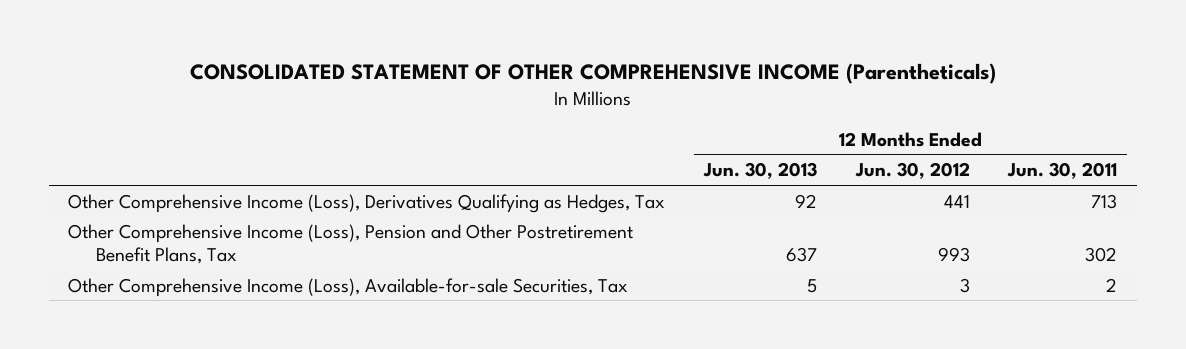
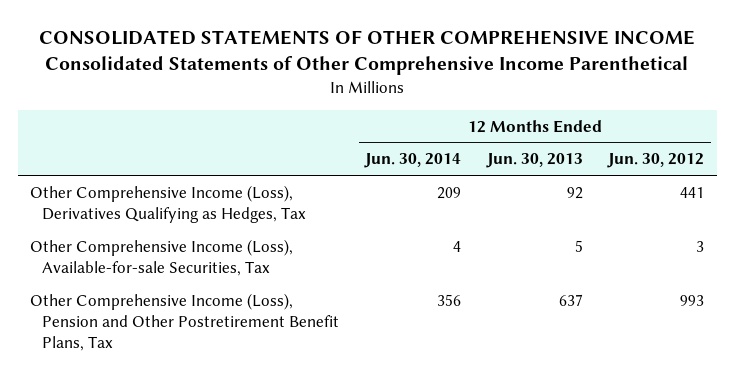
[189,63,996,85] CONSOLIDATED STATEMENT OF OTHER COMPREHENSIVE INCOME (Parentheticals) -> [39,29,696,76] CONSOLIDATED STATEMENTS OF OTHER COMPREHENSIVE INCOME Consolidated Statements of Other Comprehensive Income Parenthetical
[1007,162,1118,180] Jun. 30, 2011 -> none
none -> [364,153,462,169] Jun. 30, 2014
[68,223,634,265] Other Comprehensive Income (Loss), Pension and Other Postretirement Benefit Plans, Tax -> [30,292,340,352] Other Comprehensive Income (Loss), Pension and Other Postretirement Benefit Plans, Tax

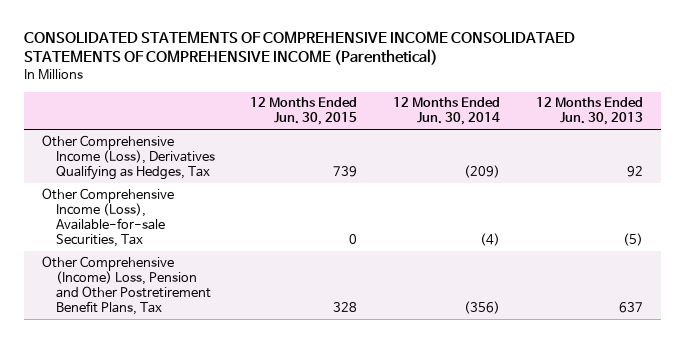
[39,29,696,76] CONSOLIDATED STATEMENTS OF OTHER COMPREHENSIVE INCOME Consolidated Statements of Other Comprehensive Income Parenthetical -> [23,31,575,66] CONSOLIDATED STATEMENTS OF COMPREHENSIVE INCOME CONSOLIDATAED STATEMENTS OF COMPREHENSIVE INCOME (Parenthetical)
[607,153,705,169] Jun. 30, 2012 -> none
none -> [250,97,358,126] 12 Months Ended Jun. 30, 2015
[437,186,462,199] 209 -> [464,164,501,178] (209)
[453,240,462,252] 4 -> [480,233,501,247] (4)
[574,239,583,252] 5 -> [622,233,643,247] (5)
[30,292,340,352] Other Comprehensive Income (Loss), Pension and Other Postretirement Benefit Plans, Tax -> [41,255,211,316] Other Comprehensive (Income) Loss, Pension and Other Postretirement Benefit Plans, Tax
[437,293,462,306] 356 -> [464,301,501,315] (356)

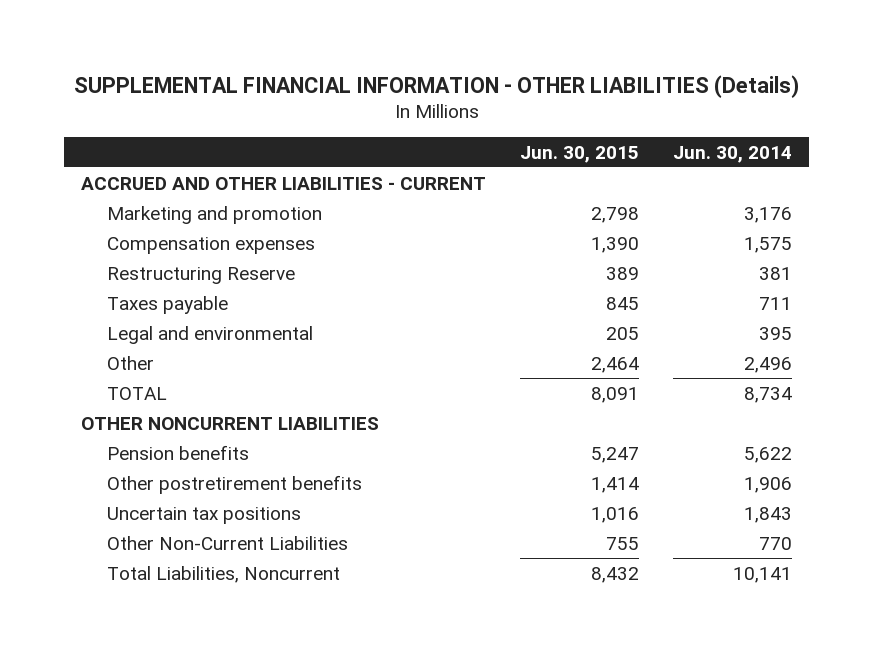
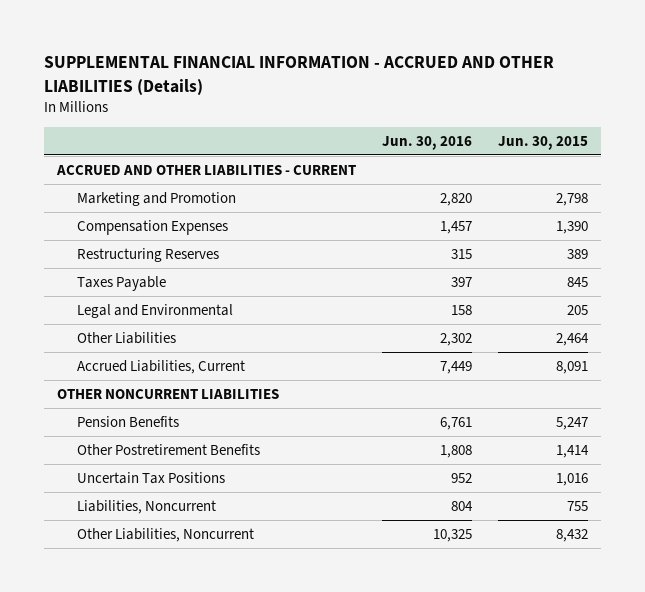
[73,74,799,98] SUPPLEMENTAL FINANCIAL INFORMATION - OTHER LIABILITIES (Details) -> [44,55,555,95] SUPPLEMENTAL FINANCIAL INFORMATION - ACCRUED AND OTHER LIABILITIES (Details)
[673,145,793,163] Jun. 30, 2014 -> none
none -> [382,136,473,151] Jun. 30, 2016
[107,205,323,224] Marketing and promotion -> [76,191,236,206] Marketing and Promotion
[107,236,316,254] Compensation expenses -> [76,219,228,235] Compensation Expenses
[107,266,296,284] Restructuring Reserve -> [76,247,219,262] Restructuring Reserves
[107,295,229,314] Taxes payable -> [76,275,166,291] Taxes Payable
[107,325,314,344] Legal and environmental -> [76,303,233,318] Legal and Environmental
[107,355,155,370] Other -> [76,331,176,344] Other Liabilities
[107,386,168,400] TOTAL -> [76,359,245,374] Accrued Liabilities, Current
[107,444,250,460] Pension benefits -> [76,415,179,427] Pension Benefits
[107,474,363,494] Other postretirement benefits -> [76,443,260,455] Other Postretirement Benefits
[107,506,302,524] Uncertain tax positions -> [76,471,225,484] Uncertain Tax Positions
[107,535,349,550] Other Non-Current Liabilities -> [76,499,216,514] Liabilities, Noncurrent
[107,565,341,583] Total Liabilities, Noncurrent -> [76,527,254,542] Other Liabilities, Noncurrent

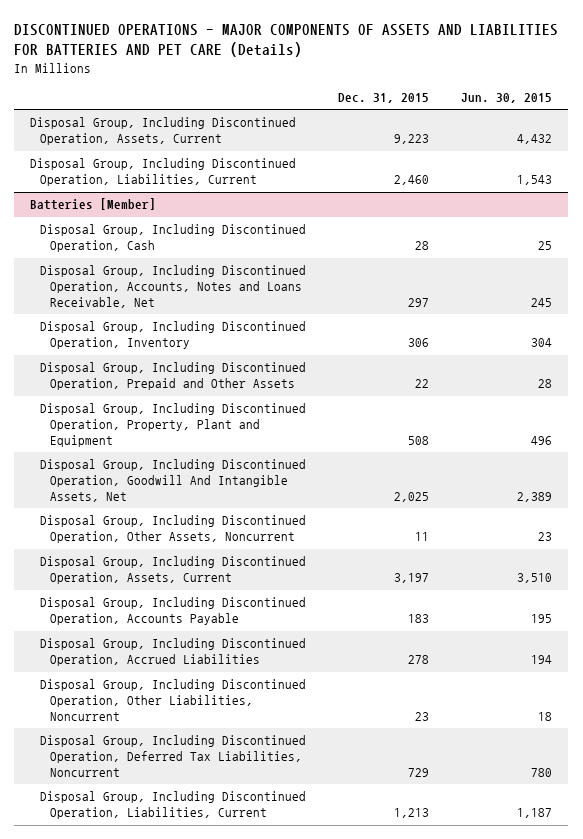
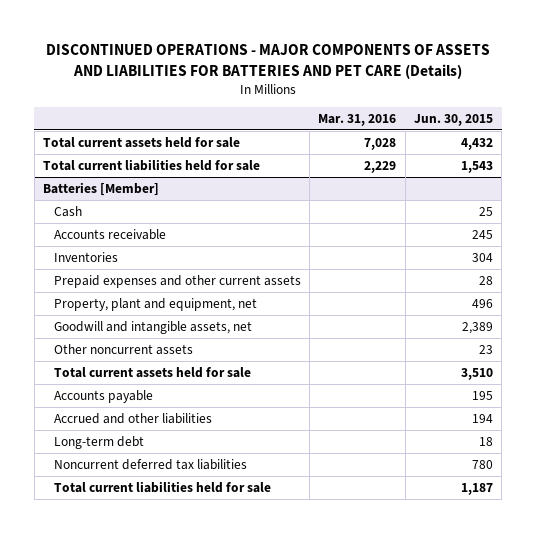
[338,92,430,103] Dec. 31, 2015 -> none
none -> [318,113,397,126] Mar. 31, 2016
[30,117,297,146] Disposal Group, Including Discontinued Operation, Assets, Current -> [43,136,241,148] Total current assets held for sale
[30,158,297,187] Disposal Group, Including Discontinued Operation, Liabilities, Current -> [43,158,261,171] Total current liabilities held for sale
[40,224,307,253] Disposal Group, Including Discontinued Operation, Cash -> [53,205,82,217] Cash
[40,265,307,309] Disposal Group, Including Discontinued Operation, Accounts, Notes and Loans Receivable, Net -> [53,228,166,240] Accounts receivable
[40,321,307,350] Disposal Group, Including Discontinued Operation, Inventory -> [53,251,118,262] Inventories
[40,362,307,391] Disposal Group, Including Discontinued Operation, Prepaid and Other Assets -> [53,274,301,288] Prepaid expenses and other current assets
[40,403,307,448] Disposal Group, Including Discontinued Operation, Property, Plant and Equipment -> [53,297,257,311] Property, plant and equipment, net
[40,459,307,503] Disposal Group, Including Discontinued Operation, Goodwill And Intangible Assets, Net -> [53,320,252,334] Goodwill and intangible assets, net
[40,515,307,544] Disposal Group, Including Discontinued Operation, Other Assets, Noncurrent -> [53,343,193,355] Other noncurrent assets
[40,556,307,585] Disposal Group, Including Discontinued Operation, Assets, Current -> [53,366,251,378] Total current assets held for sale
[40,597,307,626] Disposal Group, Including Discontinued Operation, Accounts Payable -> [53,389,153,403] Accounts payable
[40,638,307,667] Disposal Group, Including Discontinued Operation, Accrued Liabilities -> [53,412,212,424] Accrued and other liabilities
[40,679,307,722] Disposal Group, Including Discontinued Operation, Other Liabilities, Noncurrent -> [53,435,144,449] Long-term debt
[40,735,307,778] Disposal Group, Including Discontinued Operation, Deferred Tax Liabilities, Noncurrent -> [53,458,247,470] Noncurrent deferred tax liabilities
[40,791,307,820] Disposal Group, Including Discontinued Operation, Liabilities, Current -> [53,480,271,493] Total current liabilities held for sale

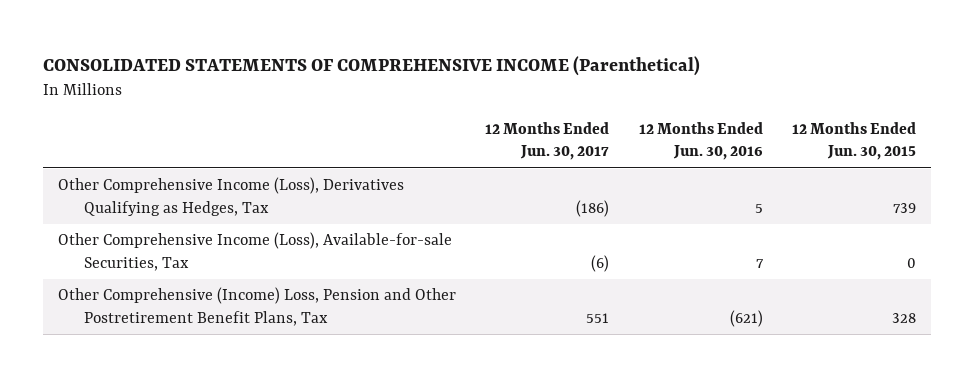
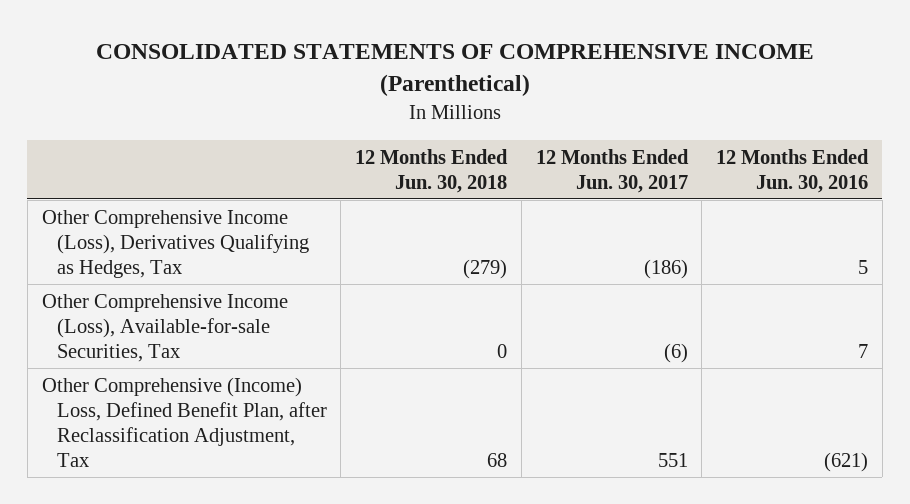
[791,122,916,161] 12 Months Ended Jun. 30, 2015 -> none
none -> [355,148,509,193] 12 Months Ended Jun. 30, 2018
[57,287,456,326] Other Comprehensive (Income) Loss, Pension and Other Postretirement Benefit Plans, Tax -> [41,376,327,467] Other Comprehensive (Income) Loss, Defined Benefit Plan, after Reclassification Adjustment, Tax

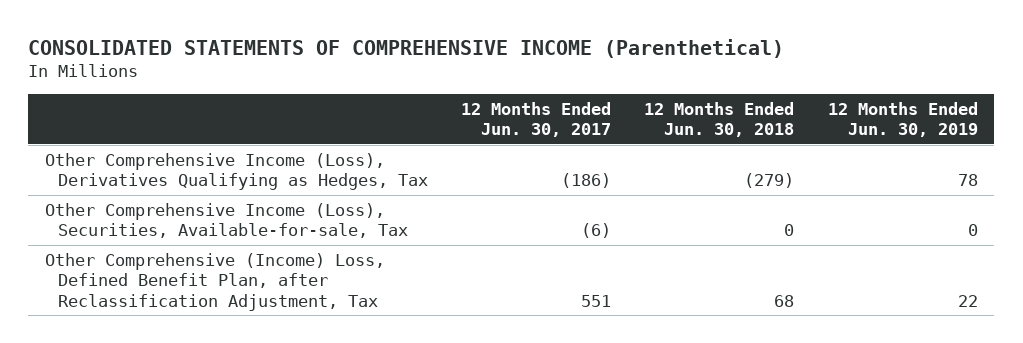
[716,148,870,193] 12 Months Ended Jun. 30, 2016 -> none
none -> [827,101,978,138] 12 Months Ended Jun. 30, 2019
[41,293,288,362] Other Comprehensive Income (Loss), Available-for-sale Securities, Tax -> [45,202,409,239] Other Comprehensive Income (Loss), Securities, Available-for-sale, Tax

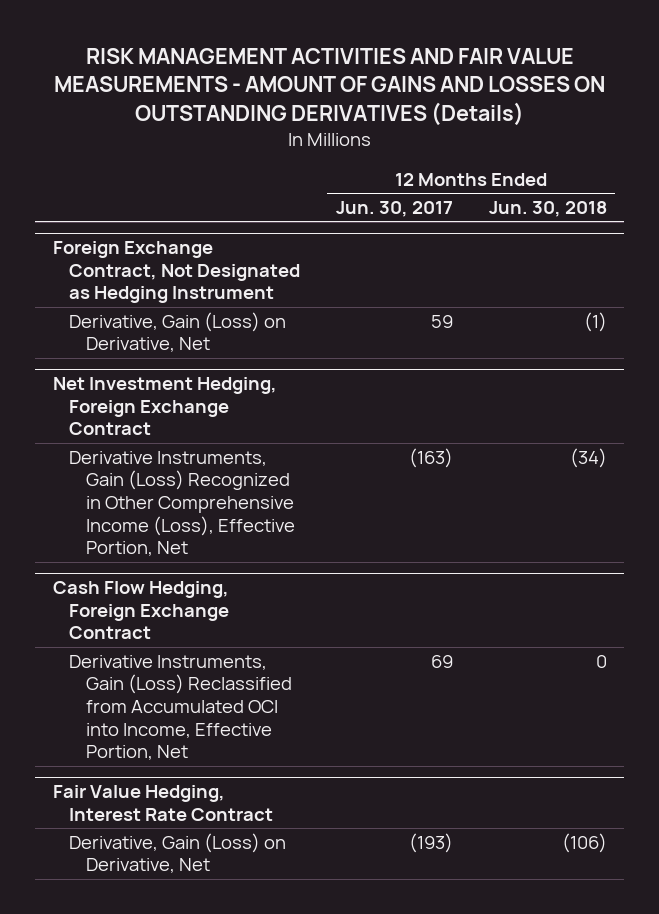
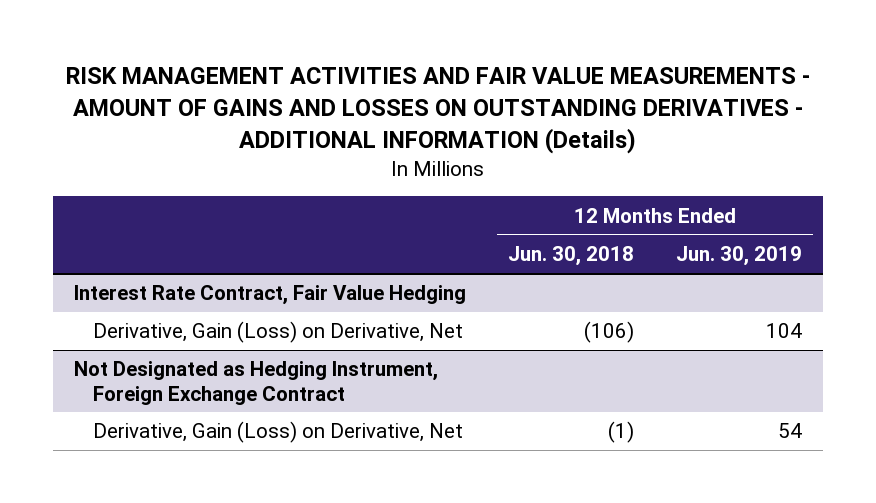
[53,47,605,127] RISK MANAGEMENT ACTIVITIES AND FAIR VALUE MEASUREMENTS - AMOUNT OF GAINS AND LOSSES ON OUTSTANDING DERIVATIVES (Details) -> [65,67,810,155] RISK MANAGEMENT ACTIVITIES AND FAIR VALUE MEASUREMENTS - AMOUNT OF GAINS AND LOSSES ON OUTSTANDING DERIVATIVES - ADDITIONAL INFORMATION (Details)
[335,200,453,217] Jun. 30, 2017 -> none
none -> [676,246,803,267] Jun. 30, 2019
[52,241,301,304] Foreign Exchange Contract, Not Designated as Hedging Instrument -> none
[69,311,287,353] Derivative, Gain (Loss) on Derivative, Net -> none
[52,377,277,436] Net Investment Hedging, Foreign Exchange Contract -> none
[69,450,295,557] Derivative Instruments, Gain (Loss) Recognized in Other Comprehensive Income (Loss), Effective Portion, Net -> none
[52,581,230,640] Cash Flow Hedging, Foreign Exchange Contract -> none
[69,654,292,761] Derivative Instruments, Gain (Loss) Reclassified from Accumulated OCI into Income, Effective Portion, Net -> none
[52,785,274,821] Fair Value Hedging, Interest Rate Contract -> [73,285,466,306] Interest Rate Contract, Fair Value Hedging
none -> [73,361,438,405] Not Designated as Hedging Instrument, Foreign Exchange Contract
none -> [93,421,464,444] Derivative, Gain (Loss) on Derivative, Net

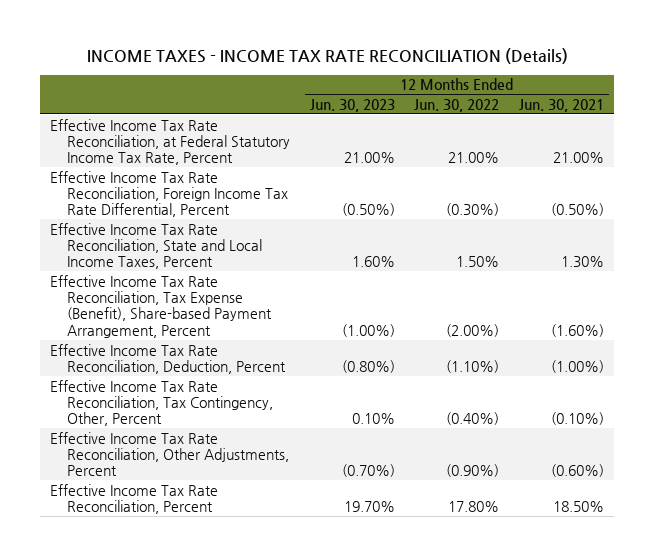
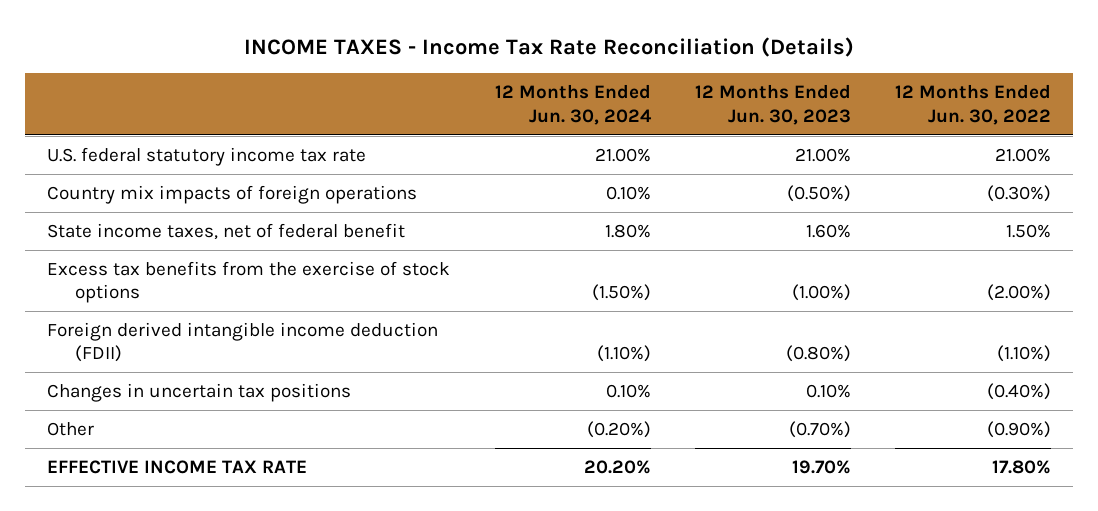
[87,48,569,65] INCOME TAXES - INCOME TAX RATE RECONCILIATION (Details) -> [244,37,855,58] INCOME TAXES - Income Tax Rate Reconciliation (Details)
[519,98,605,112] Jun. 30, 2021 -> none
none -> [494,84,652,125] 12 Months Ended Jun. 30, 2024
[50,118,291,166] Effective Income Tax Rate Reconciliation, at Federal Statutory Income Tax Rate, Percent -> [47,146,367,166] U.S. federal statutory income tax rate
[50,170,289,218] Effective Income Tax Rate Reconciliation, Foreign Income Tax Rate Differential, Percent -> [47,184,418,204] Country mix impacts of foreign operations
[50,222,263,270] Effective Income Tax Rate Reconciliation, State and Local Income Taxes, Percent -> [47,222,406,240] State income taxes, net of federal benefit
[50,274,273,338] Effective Income Tax Rate Reconciliation, Tax Expense (Benefit), Share-based Payment Arrangement, Percent -> [47,260,451,304] Excess tax benefits from the exercise of stock options
[50,343,287,374] Effective Income Tax Rate Reconciliation, Deduction, Percent -> [47,321,439,363] Foreign derived intangible income deduction (FDII)
[50,379,274,427] Effective Income Tax Rate Reconciliation, Tax Contingency, Other, Percent -> [47,382,352,402] Changes in uncertain tax positions
[50,431,290,477] Effective Income Tax Rate Reconciliation, Other Adjustments, Percent -> [47,421,95,436] Other
[50,483,219,514] Effective Income Tax Rate Reconciliation, Percent -> [47,459,308,474] EFFECTIVE INCOME TAX RATE

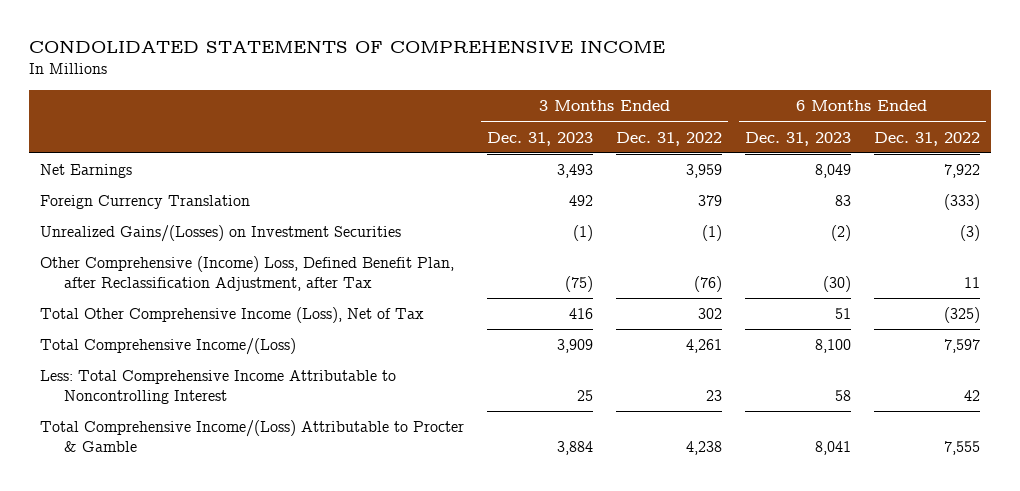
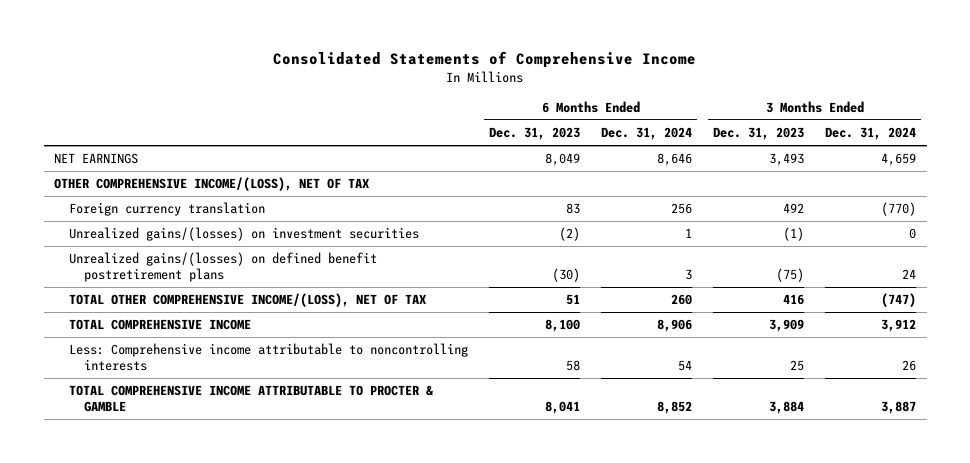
[28,40,665,54] CONDOLIDATED STATEMENTS OF COMPREHENSIVE INCOME -> [273,51,697,69] Consolidated Statements of Comprehensive Income
[616,131,723,146] Dec. 31, 2022 -> none
[873,131,980,146] Dec. 31, 2022 -> none
none -> [601,127,693,141] Dec. 31, 2024
none -> [825,127,917,141] Dec. 31, 2024
[40,164,133,179] Net Earnings -> [54,153,139,165] NET EARNINGS
none -> [54,177,370,192] OTHER COMPREHENSIVE INCOME/(LOSS), NET OF TAX
[40,195,251,210] Foreign Currency Translation -> [69,202,266,217] Foreign currency translation
[40,225,402,243] Unrealized Gains/(Losses) on Investment Securities -> [69,227,420,242] Unrealized gains/(losses) on investment securities
[40,256,455,292] Other Comprehensive (Income) Loss, Defined Benefit Plan, after Reclassification Adjustment, after Tax -> [69,252,378,282] Unrealized gains/(losses) on defined benefit postretirement plans
[40,307,425,324] Total Other Comprehensive Income (Loss), Net of Tax -> [69,293,427,308] TOTAL OTHER COMPREHENSIVE INCOME/(LOSS), NET OF TAX
[40,338,297,356] Total Comprehensive Income/(Loss) -> [69,319,252,331] TOTAL COMPREHENSIVE INCOME
[40,370,397,405] Less: Total Comprehensive Income Attributable to Noncontrolling Interest -> [69,343,469,371] Less: Comprehensive income attributable to noncontrolling interests
[40,420,465,453] Total Comprehensive Income/(Loss) Attributable to Procter & Gamble -> [69,385,434,412] TOTAL COMPREHENSIVE INCOME ATTRIBUTABLE TO PROCTER & GAMBLE

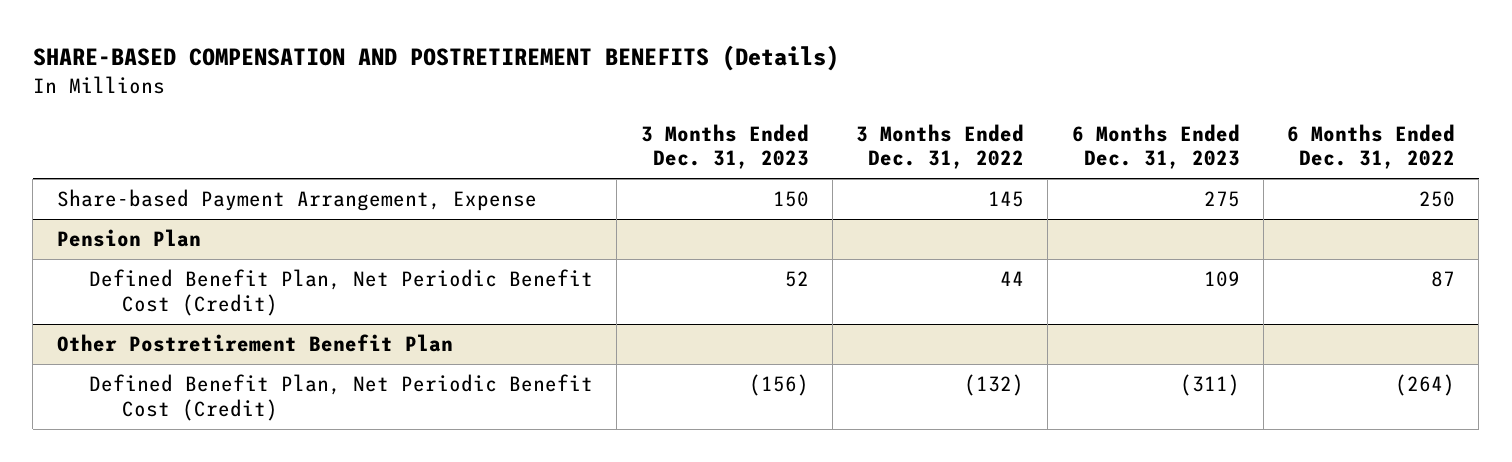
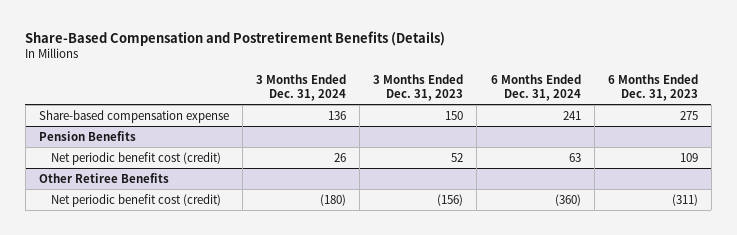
[32,44,839,71] SHARE-BASED COMPENSATION AND POSTRETIREMENT BENEFITS (Details) -> [25,31,446,47] Share-Based Compensation and Postretirement Benefits (Details)
[856,123,1025,170] 3 Months Ended Dec. 31, 2022 -> none
[1287,123,1456,170] 6 Months Ended Dec. 31, 2022 -> none
none -> [256,74,347,102] 3 Months Ended Dec. 31, 2024
none -> [490,74,581,102] 6 Months Ended Dec. 31, 2024
[56,189,537,212] Share-based Payment Arrangement, Expense -> [39,109,230,123] Share-based compensation expense
[56,229,201,248] Pension Plan -> [39,130,137,141] Pension Benefits
[89,269,594,317] Defined Benefit Plan, Net Periodic Benefit Cost (Credit) -> [51,151,222,165] Net periodic benefit cost (credit)
[56,334,453,353] Other Postretirement Benefit Plan -> [39,172,170,183] Other Retiree Benefits
[89,374,594,422] Defined Benefit Plan, Net Periodic Benefit Cost (Credit) -> [51,193,222,207] Net periodic benefit cost (credit)

